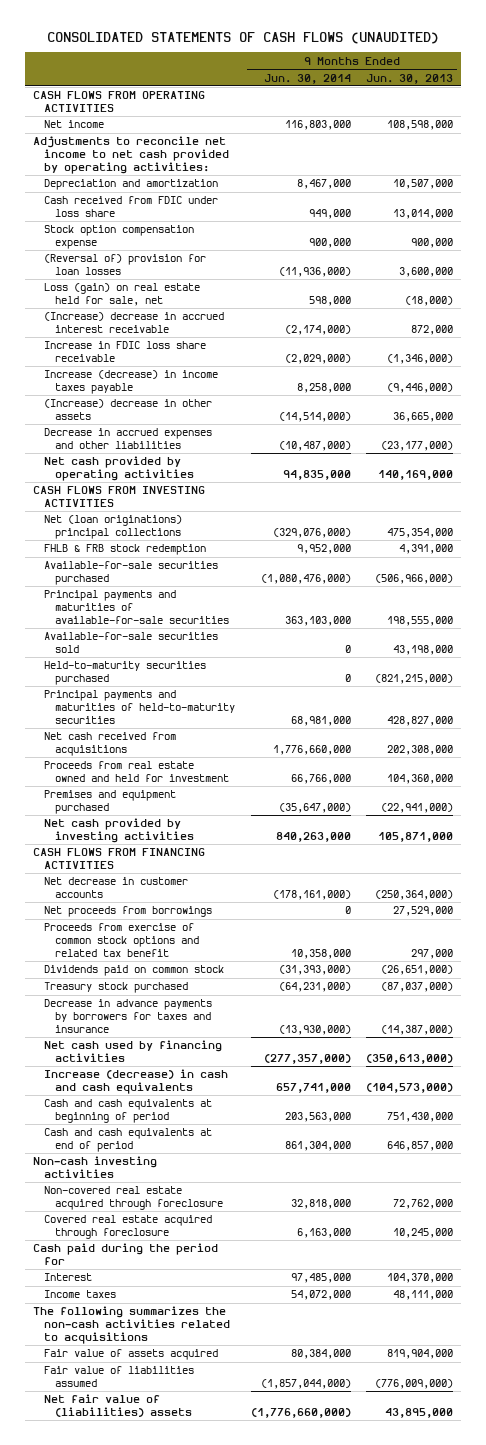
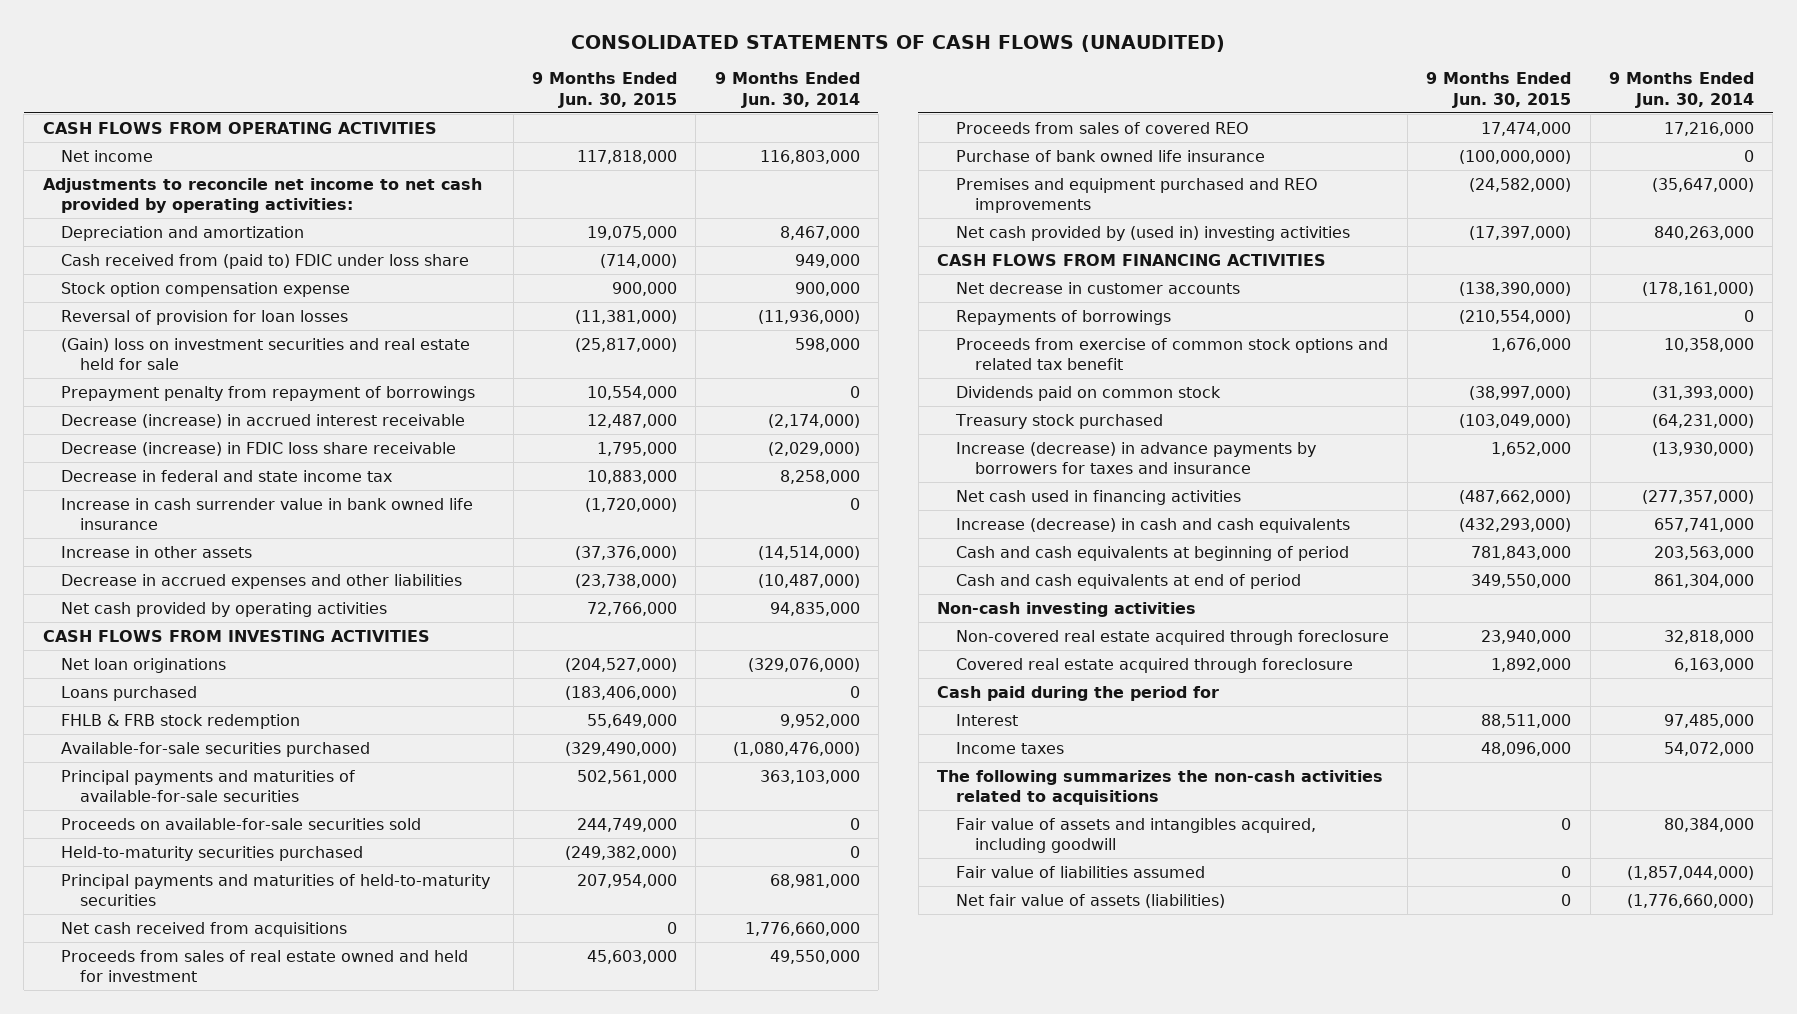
[366,73,454,84] Jun. 30, 2013 -> none
none -> [532,72,678,108] 9 Months Ended Jun. 30, 2015
[44,196,219,218] Cash received from FDIC under loss share -> [61,253,470,269] Cash received from (paid to) FDIC under loss share
[44,254,207,276] (Reversal of) provision for loan losses -> [61,309,349,325] Reversal of provision for loan losses
[44,283,201,307] Loss (gain) on real estate held for sale, net -> [61,337,471,371] (Gain) loss on investment securities and real estate held for sale
none -> [61,385,476,401] Prepayment penalty from repayment of borrowings
[44,312,225,334] (Increase) decrease in accrued interest receivable -> [61,413,466,428] Decrease (increase) in accrued interest receivable
[44,341,207,363] Increase in FDIC loss share receivable -> [61,441,457,456] Decrease (increase) in FDIC loss share receivable
[44,370,219,395] Increase (decrease) in income taxes payable -> [61,469,393,482] Decrease in federal and state income tax
none -> [61,497,474,531] Increase in cash surrender value in bank owned life insurance
[44,399,213,421] (Increase) decrease in other assets -> [61,545,253,558] Increase in other assets
[44,515,183,540] Net (loan originations) principal collections -> [61,657,227,673] Net loan originations
none -> [61,685,198,701] Loans purchased
[44,632,219,654] Available-for-sale securities sold -> [61,817,422,830] Proceeds on available-for-sale securities sold
[44,761,230,783] Proceeds from real estate owned and held for investment -> [61,949,469,983] Proceeds from sales of real estate owned and held for investment
[290,774,351,785] 66,766,000 -> [769,949,860,964] 49,550,000
none -> [955,121,1249,134] Proceeds from sales of covered REO
none -> [955,149,1265,162] Purchase of bank owned life insurance
[44,790,177,815] Premises and equipment purchased -> [955,177,1318,214] Premises and equipment purchased and REO improvements
[44,818,195,844] Net cash provided by investing activities -> [955,225,1350,241] Net cash provided by (used in) investing activities
[44,906,213,918] Net proceeds from borrowings -> none
none -> [955,309,1171,325] Repayments of borrowings
[44,999,213,1033] Decrease in advance payments by borrowers for taxes and insurance -> [955,441,1316,475] Increase (decrease) in advance payments by borrowers for taxes and insurance
[44,1040,223,1063] Net cash used by financing activities -> [955,489,1241,505] Net cash used in financing activities
[44,1349,219,1361] Fair value of assets acquired -> [955,817,1316,854] Fair value of assets and intangibles acquired, including goodwill
[44,1394,193,1418] Net fair value of (liabilities) assets -> [955,893,1225,908] Net fair value of assets (liabilities)

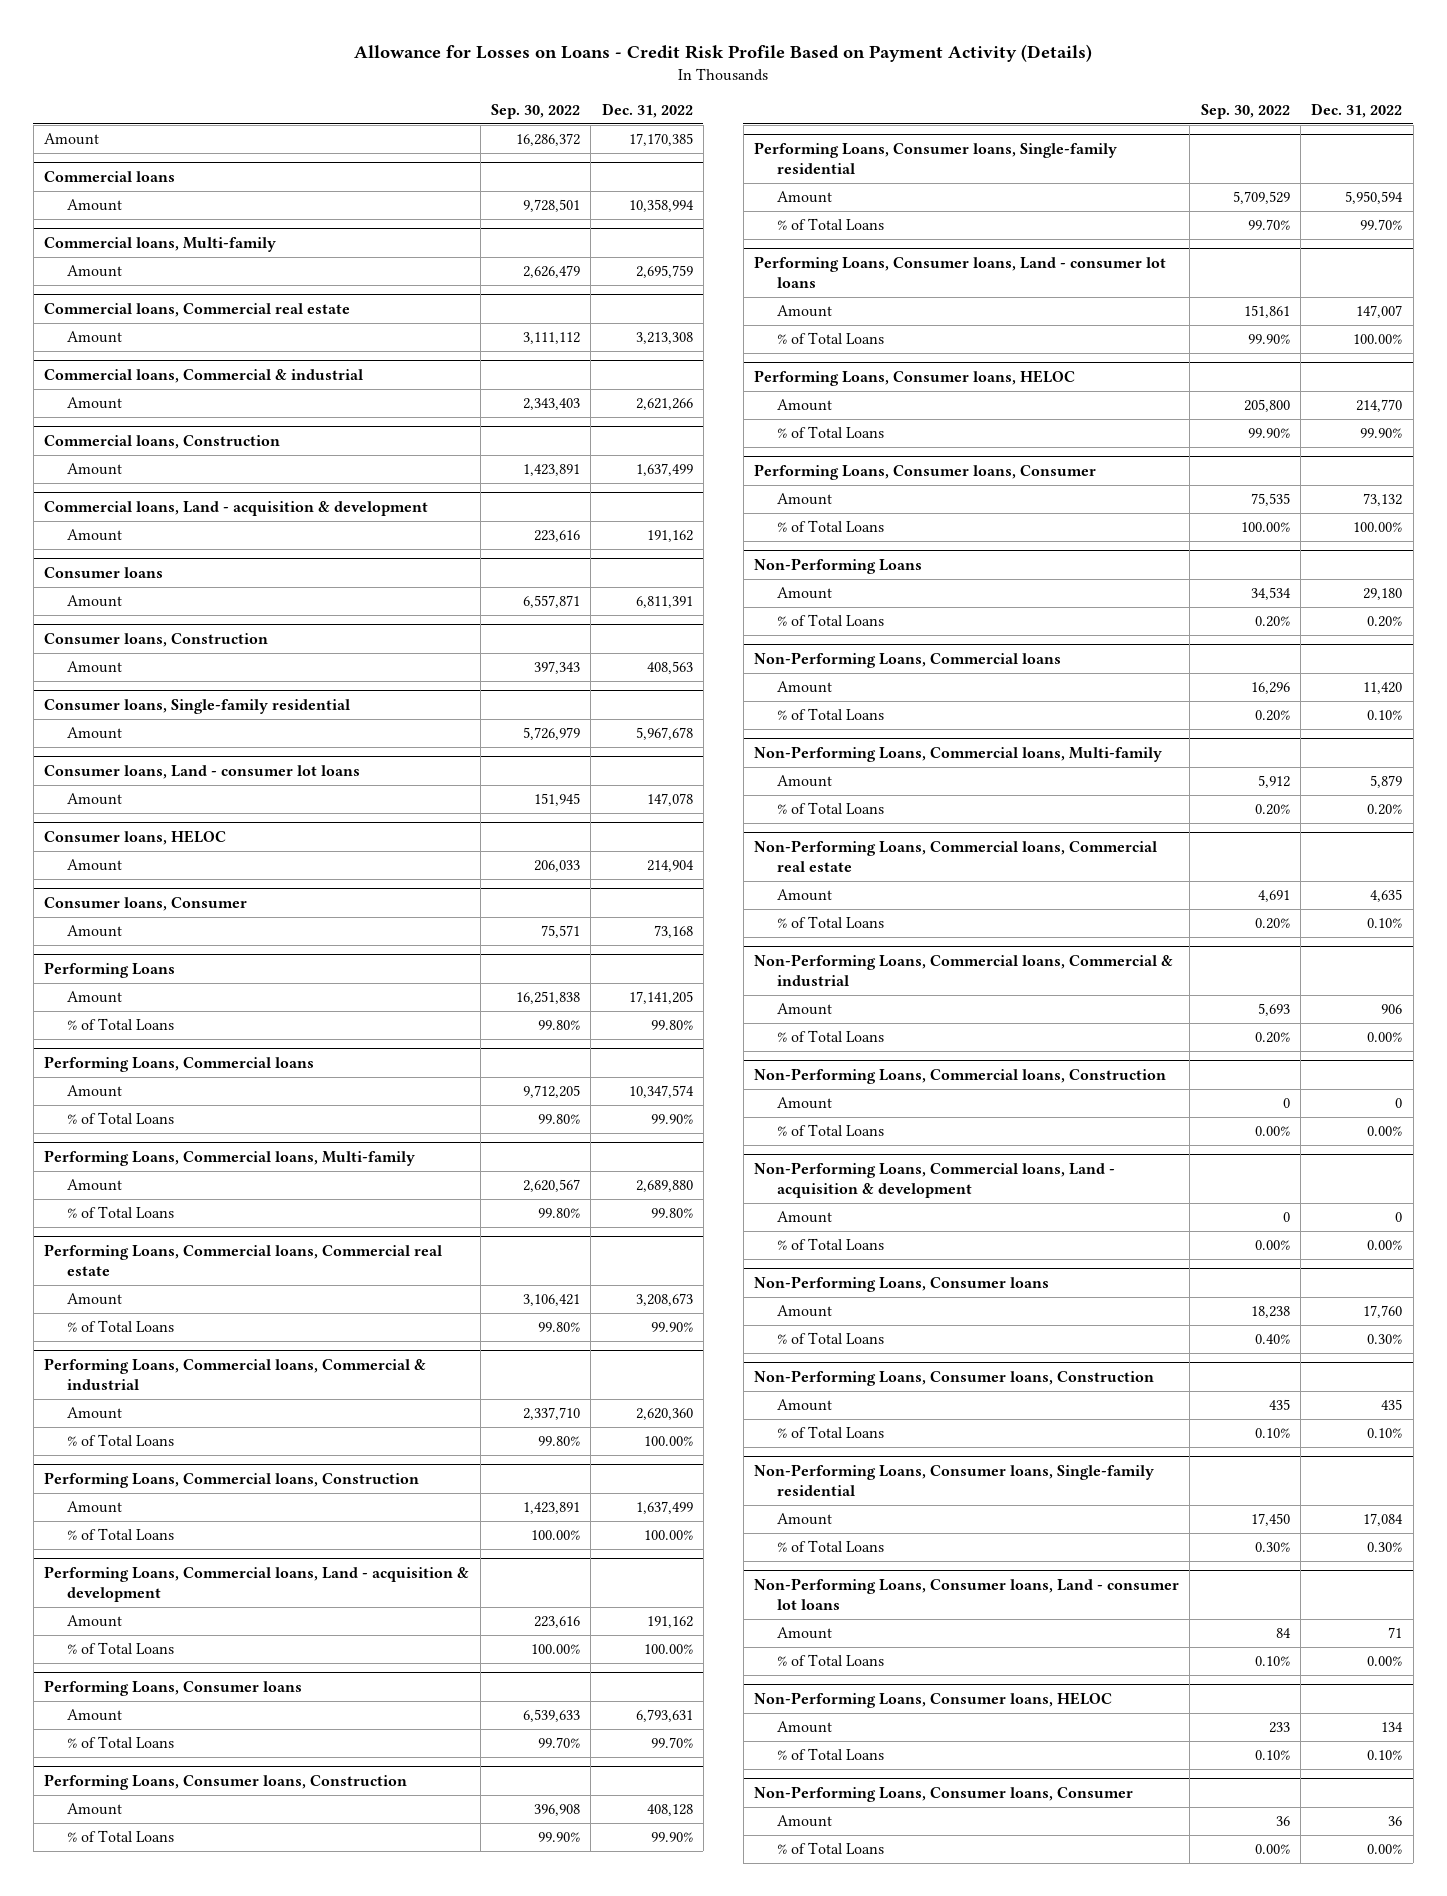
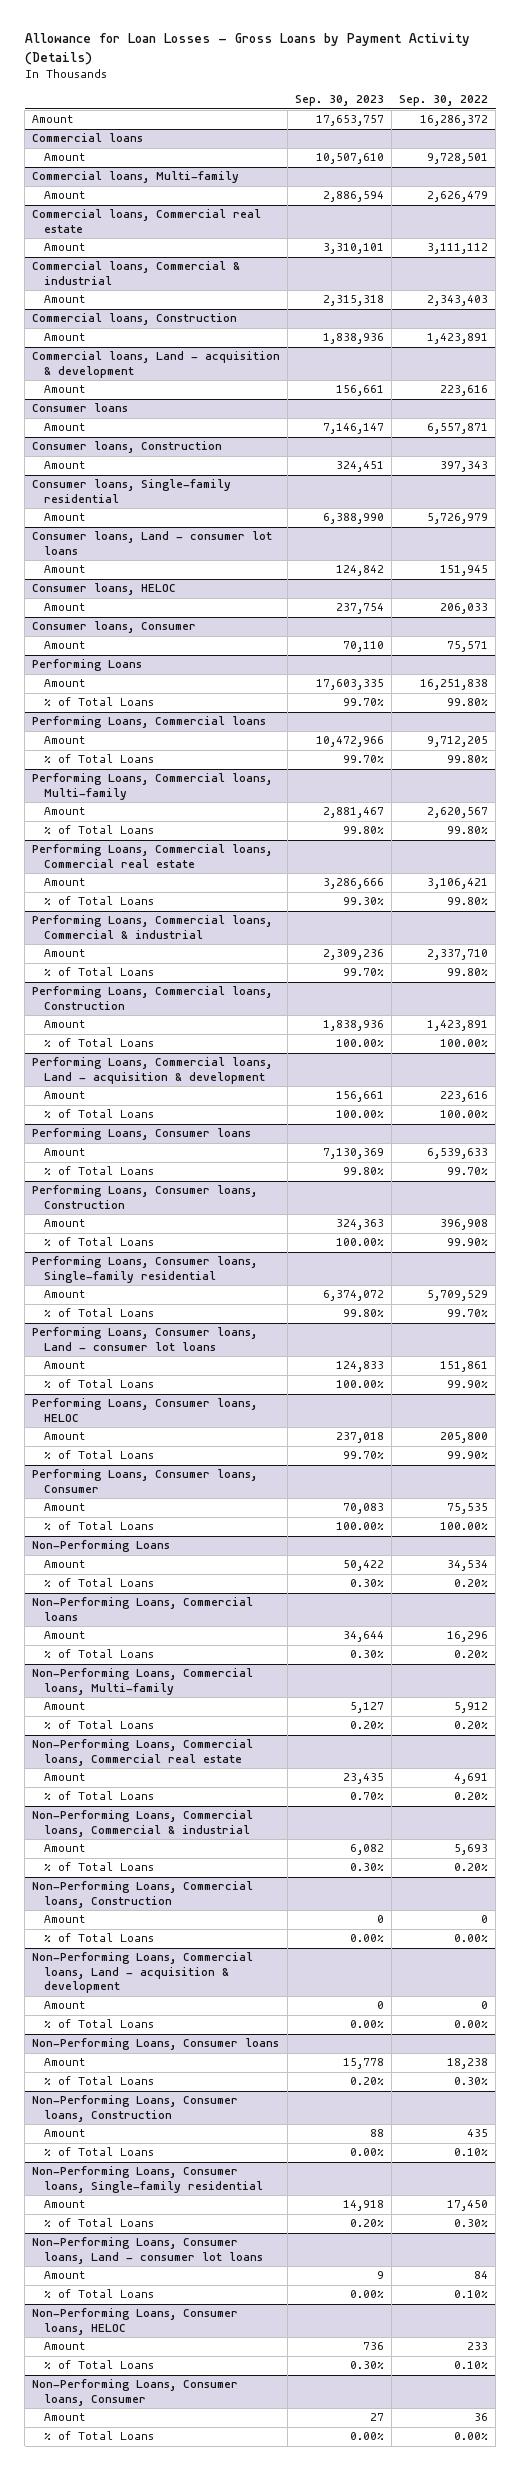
[354,44,1093,63] Allowance for Losses on Loans - Credit Risk Profile Based on Payment Activity (Details) -> [24,33,470,65] Allowance for Loan Losses - Gross Loans by Payment Activity (Details)
[601,102,693,118] Dec. 31, 2022 -> none
none -> [295,95,385,107] Sep. 30, 2023
[1254,1334,1290,1345] 0.40% -> [454,2077,489,2086] 0.30%

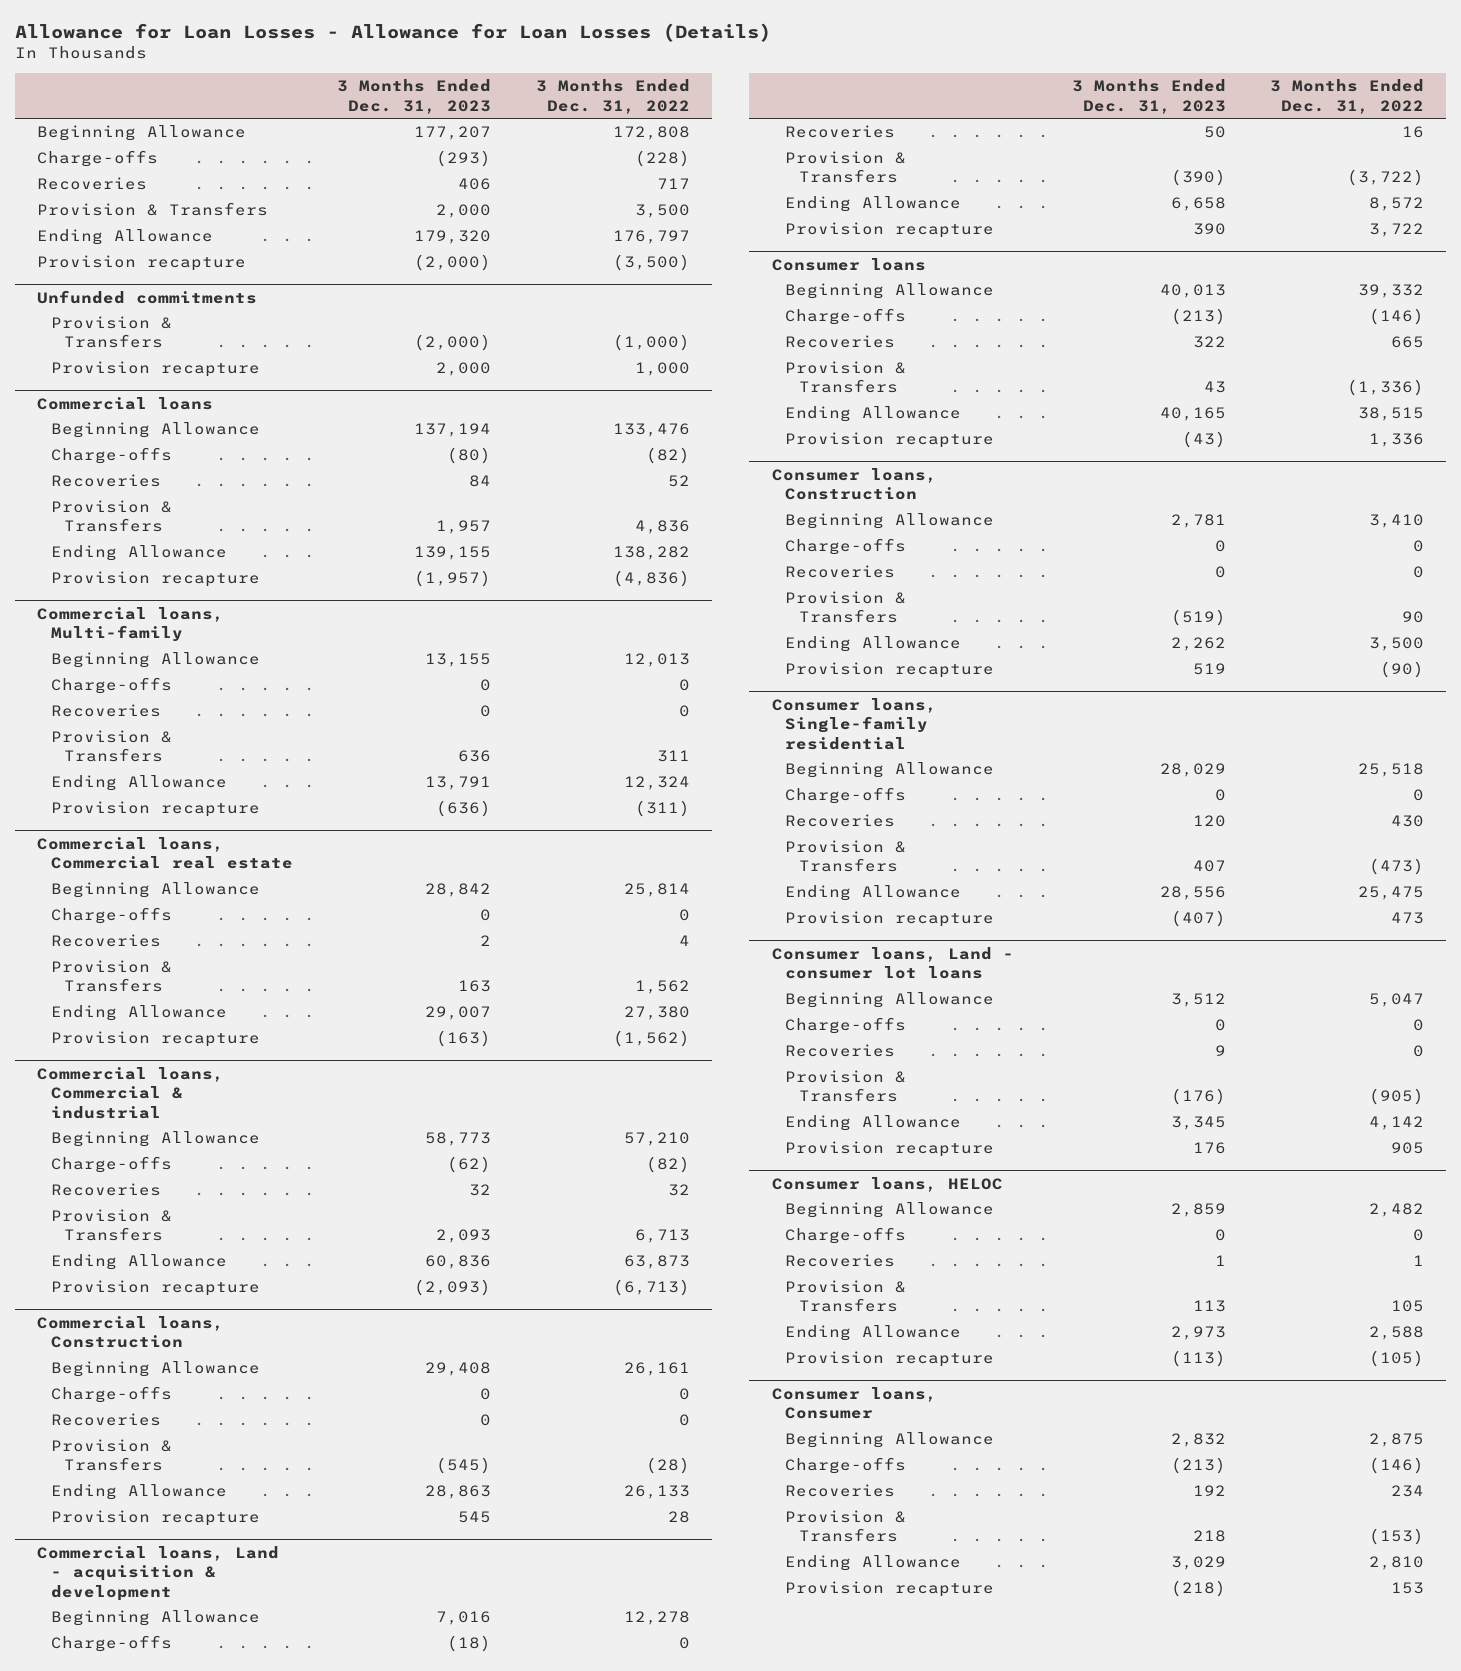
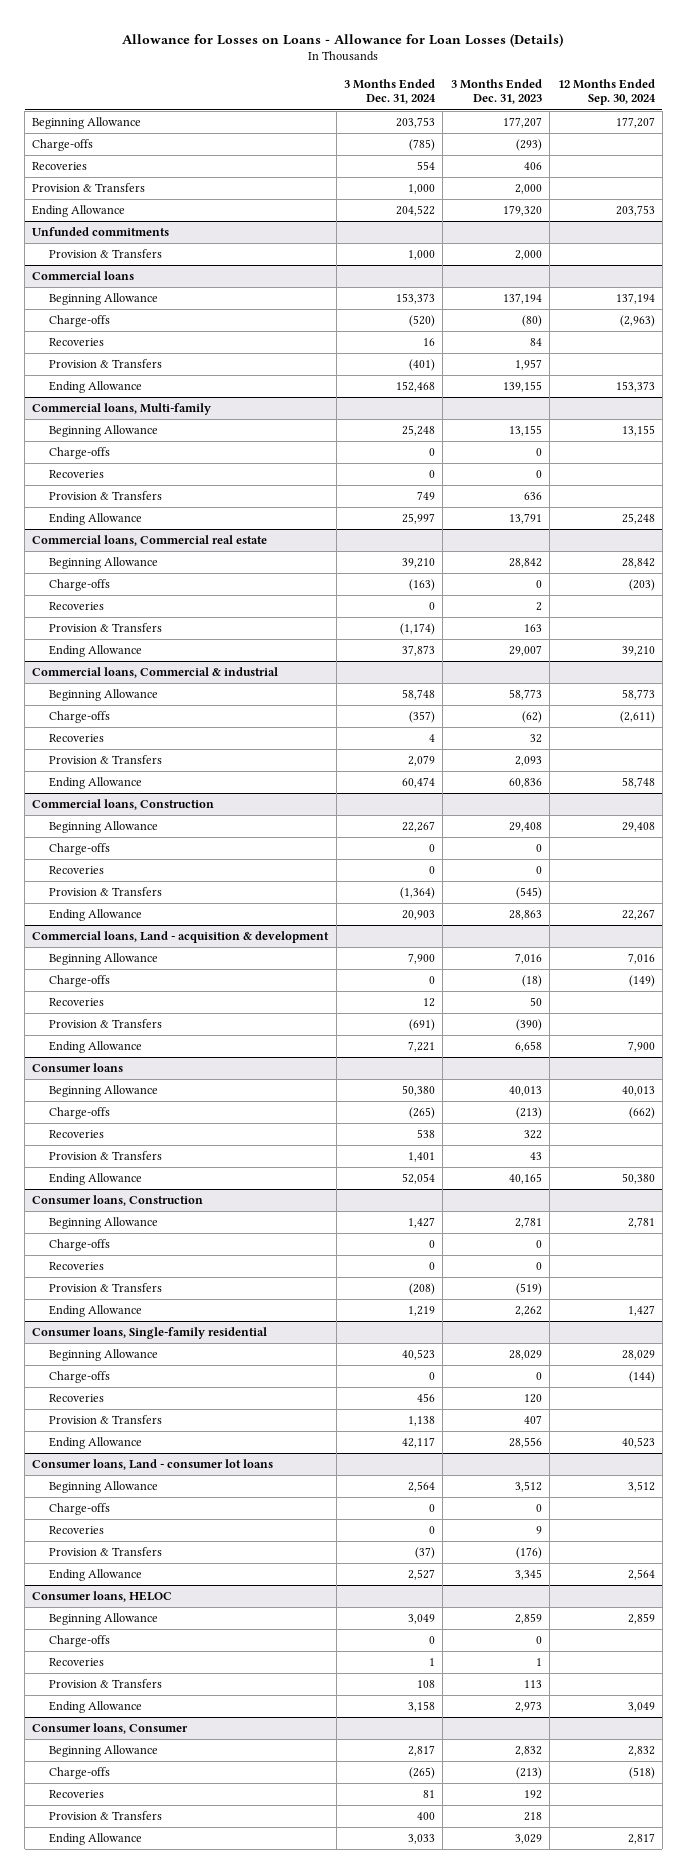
[14,22,771,42] Allowance for Loan Losses - Allowance for Loan Losses (Details) -> [122,32,564,47] Allowance for Losses on Loans - Allowance for Loan Losses (Details)
[535,79,690,114] 3 Months Ended Dec. 31, 2022 -> none
none -> [344,78,437,105] 3 Months Ended Dec. 31, 2024
none -> [557,78,656,106] 12 Months Ended Sep. 30, 2024
[36,255,246,272] Provision recapture -> none
[50,361,260,378] Provision recapture -> none
[414,334,492,352] (2,000) -> [514,250,542,261] 2,000
[50,571,260,588] Provision recapture -> none
[50,801,260,818] Provision recapture -> none
[50,1031,260,1048] Provision recapture -> none
[50,1280,260,1297] Provision recapture -> none
[50,1510,260,1527] Provision recapture -> none
[785,222,995,239] Provision recapture -> none
[785,432,995,449] Provision recapture -> none
[785,662,995,679] Provision recapture -> none
[785,911,995,928] Provision recapture -> none
[785,1141,995,1158] Provision recapture -> none
[785,1351,995,1368] Provision recapture -> none
[785,1581,995,1598] Provision recapture -> none

